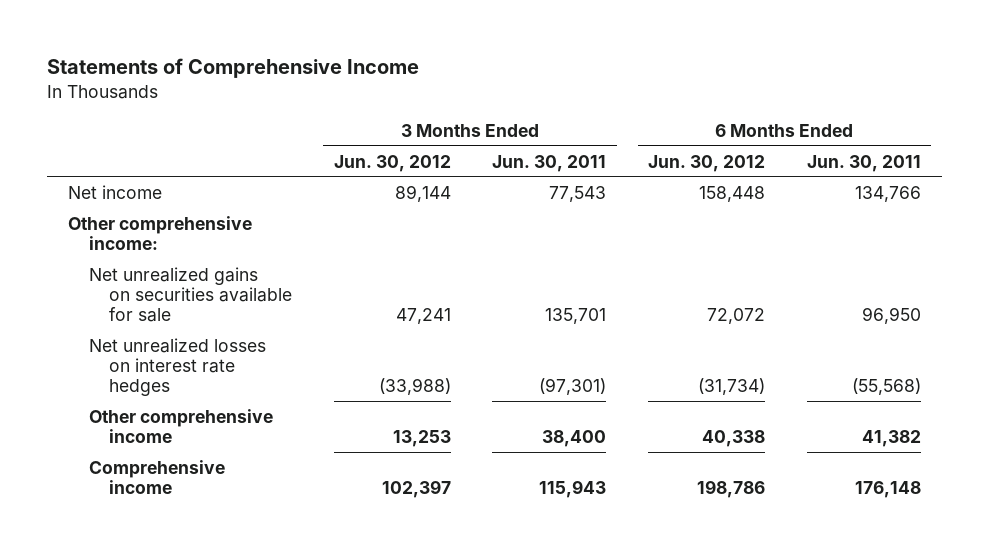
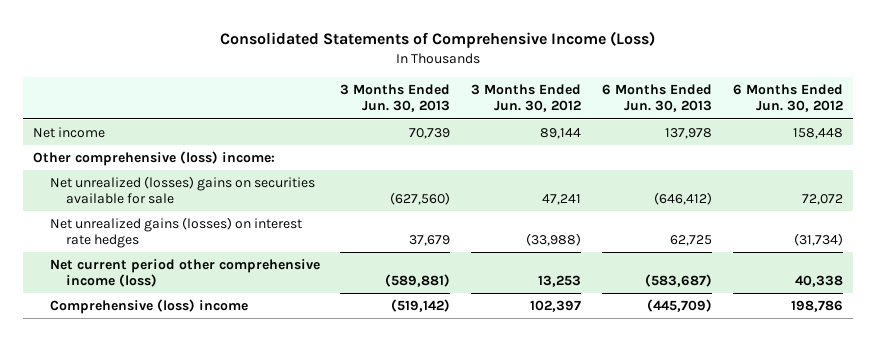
[47,58,420,79] Statements of Comprehensive Income -> [219,31,655,49] Consolidated Statements of Comprehensive Income (Loss)
[492,154,607,172] Jun. 30, 2011 -> none
[806,154,921,172] Jun. 30, 2011 -> none
none -> [340,84,451,113] 3 Months Ended Jun. 30, 2013
none -> [601,84,712,113] 6 Months Ended Jun. 30, 2013
[67,215,252,251] Other comprehensive income: -> [33,151,276,167] Other comprehensive (loss) income:
[88,266,293,323] Net unrealized gains on securities available for sale -> [49,176,315,205] Net unrealized (losses) gains on securities available for sale
[88,337,266,397] Net unrealized losses on interest rate hedges -> [49,217,302,249] Net unrealized gains (losses) on interest rate hedges
[88,408,273,444] Other comprehensive income -> [49,259,320,288] Net current period other comprehensive income (loss)
[88,459,225,495] Comprehensive income -> [49,299,248,315] Comprehensive (loss) income

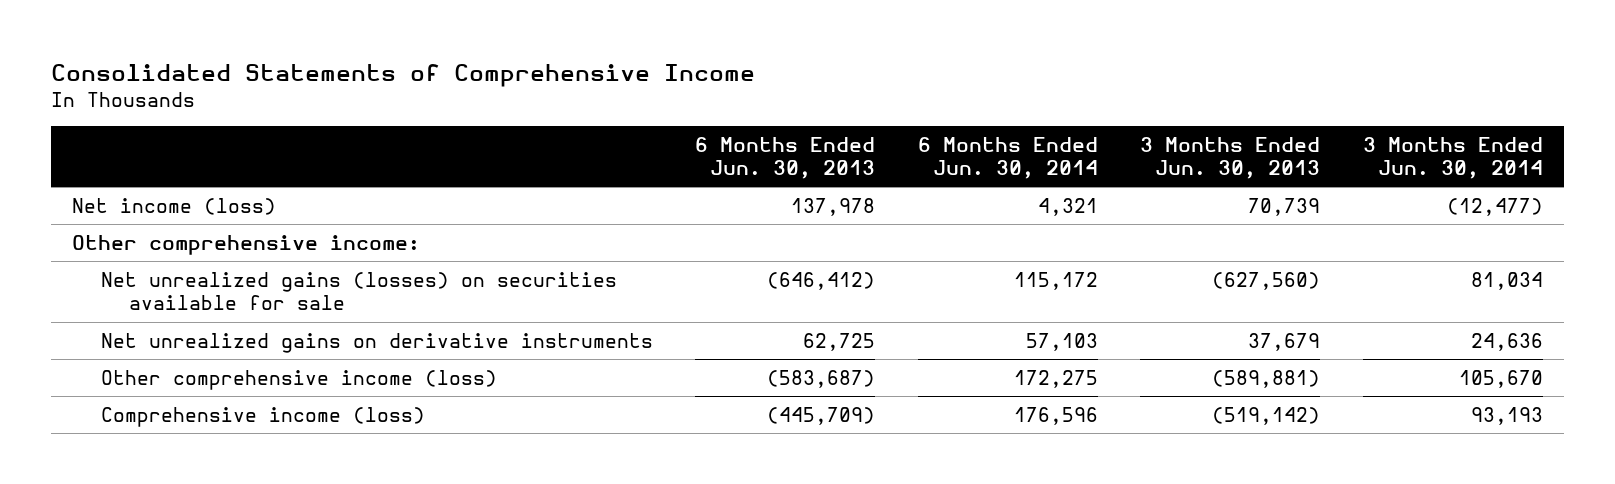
[219,31,655,49] Consolidated Statements of Comprehensive Income (Loss) -> [50,63,755,87] Consolidated Statements of Comprehensive Income
[471,84,582,113] 3 Months Ended Jun. 30, 2012 -> none
[732,84,843,113] 6 Months Ended Jun. 30, 2012 -> none
none -> [917,136,1098,180] 6 Months Ended Jun. 30, 2014
none -> [1362,136,1543,180] 3 Months Ended Jun. 30, 2014
[33,127,106,139] Net income -> [72,197,277,215] Net income (loss)
[33,151,276,167] Other comprehensive (loss) income: -> [72,234,421,255] Other comprehensive income:
[49,176,315,205] Net unrealized (losses) gains on securities available for sale -> [100,271,617,311] Net unrealized gains (losses) on securities available for sale
[49,217,302,249] Net unrealized gains (losses) on interest rate hedges -> [100,332,653,353] Net unrealized gains on derivative instruments
[49,259,320,288] Net current period other comprehensive income (loss) -> [100,369,497,390] Other comprehensive income (loss)
[49,299,248,315] Comprehensive (loss) income -> [100,406,425,427] Comprehensive income (loss)

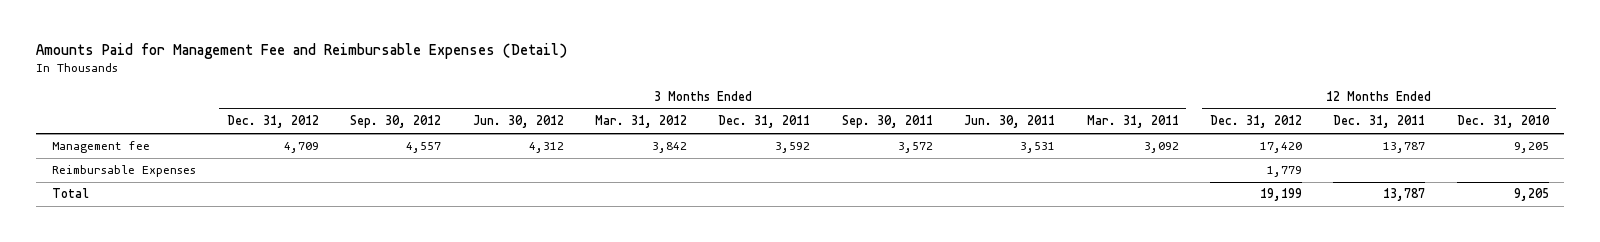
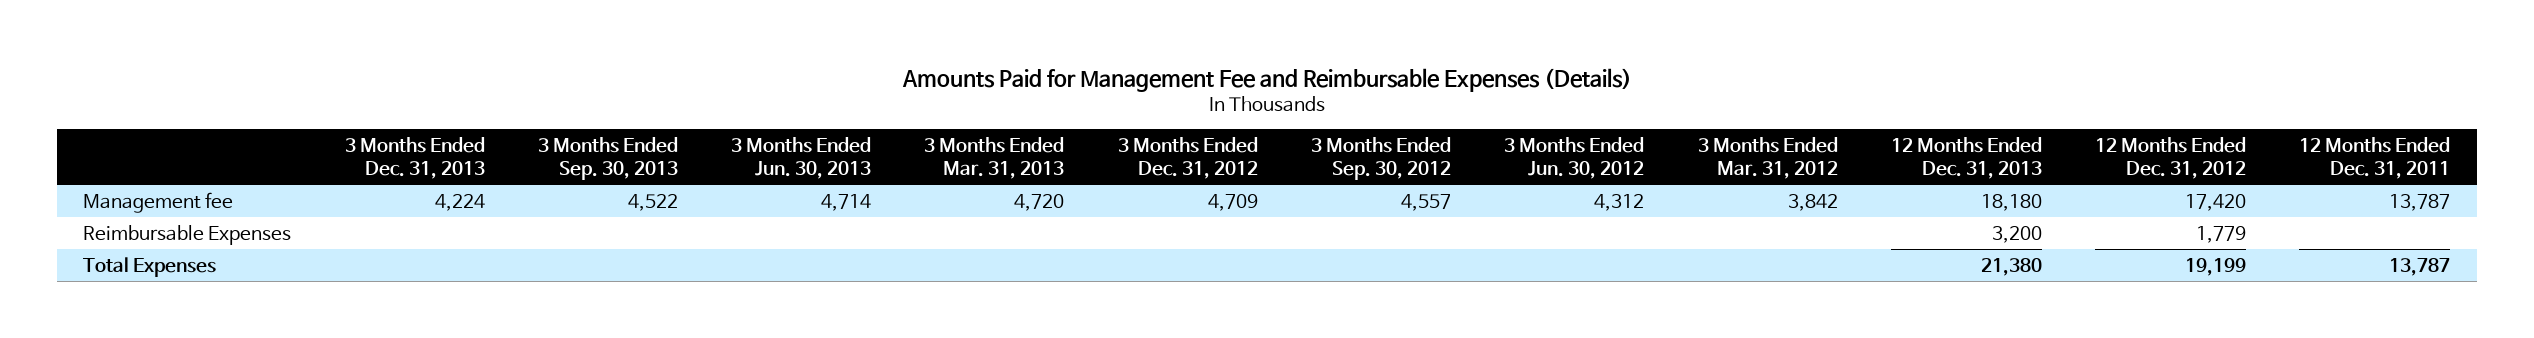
[36,43,568,60] Amounts Paid for Management Fee and Reimbursable Expenses (Detail) -> [901,67,1632,92] Amounts Paid for Management Fee and Reimbursable Expenses (Details)
[718,115,811,129] Dec. 31, 2011 -> none
[841,115,933,129] Sep. 30, 2011 -> none
[964,115,1056,129] Jun. 30, 2011 -> none
[1086,115,1179,129] Mar. 31, 2011 -> none
[1456,115,1550,129] Dec. 31, 2010 -> none
none -> [344,137,485,179] 3 Months Ended Dec. 31, 2013
none -> [537,137,678,180] 3 Months Ended Sep. 30, 2013
none -> [731,137,872,179] 3 Months Ended Jun. 30, 2013
none -> [924,137,1065,179] 3 Months Ended Mar. 31, 2013
none -> [1890,137,2042,179] 12 Months Ended Dec. 31, 2013
[51,188,89,199] Total -> [83,256,217,277] Total Expenses

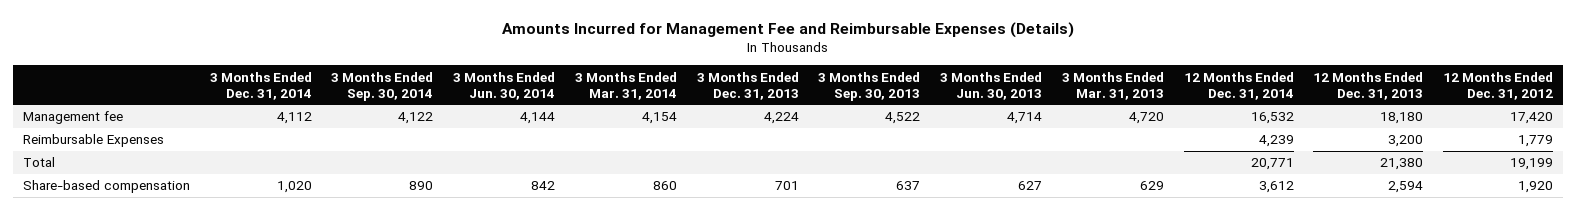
[901,67,1632,92] Amounts Paid for Management Fee and Reimbursable Expenses (Details) -> [502,21,1075,38] Amounts Incurred for Management Fee and Reimbursable Expenses (Details)
[1117,137,1258,179] 3 Months Ended Dec. 31, 2012 -> none
[1311,137,1452,180] 3 Months Ended Sep. 30, 2012 -> none
[1504,137,1645,179] 3 Months Ended Jun. 30, 2012 -> none
[1697,137,1838,179] 3 Months Ended Mar. 31, 2012 -> none
[2299,137,2451,179] 12 Months Ended Dec. 31, 2011 -> none
none -> [209,71,312,100] 3 Months Ended Dec. 31, 2014
none -> [331,71,434,101] 3 Months Ended Sep. 30, 2014
none -> [453,71,556,100] 3 Months Ended Jun. 30, 2014
none -> [574,71,677,100] 3 Months Ended Mar. 31, 2014
none -> [1183,71,1294,100] 12 Months Ended Dec. 31, 2014
[83,256,217,277] Total Expenses -> [22,157,55,168] Total
none -> [22,180,190,194] Share-based compensation

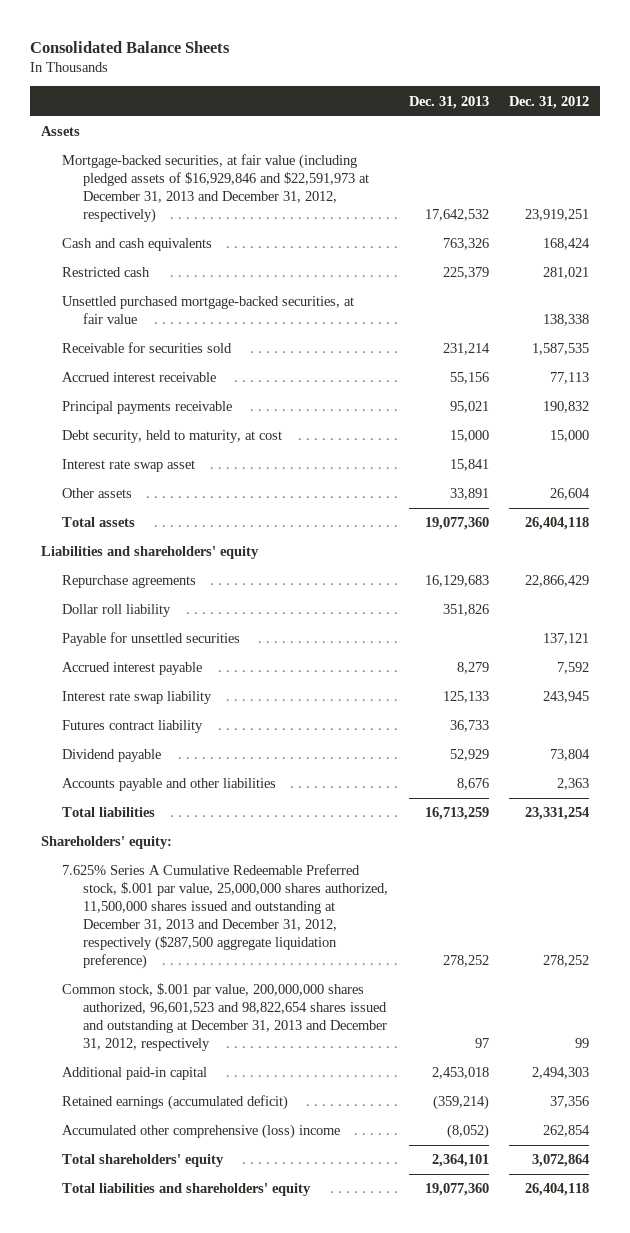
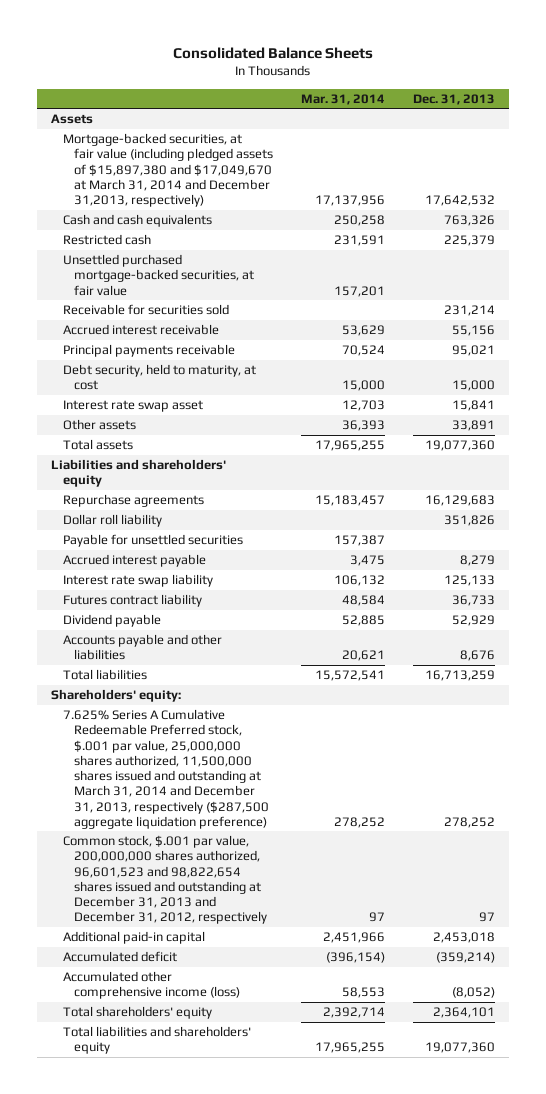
[509,95,590,109] Dec. 31, 2012 -> none
none -> [301,93,386,105] Mar. 31, 2014
[61,154,370,223] Mortgage-backed securities, at fair value (including pledged assets of $16,929,846 and $22,591,973 at December 31, 2013 and December 31, 2012, respectively) -> [62,133,274,208] Mortgage-backed securities, at fair value (including pledged assets of $15,897,380 and $17,049,670 at March 31, 2014 and December 31,2013, respectively)
[61,864,389,969] 7.625% Series A Cumulative Redeemable Preferred stock, $.001 par value, 25,000,000 shares authorized, 11,500,000 shares issued and outstanding at December 31, 2013 and December 31, 2012, respectively ($287,500 aggregate liquidation preference) -> [62,709,270,829] 7.625% Series A Cumulative Redeemable Preferred stock, $.001 par value, 25,000,000 shares authorized, 11,500,000 shares issued and outstanding at March 31, 2014 and December 31, 2013, respectively ($287,500 aggregate liquidation preference)
[61,1095,288,1111] Retained earnings (accumulated deficit) -> [62,951,177,963] Accumulated deficit
[61,1124,340,1140] Accumulated other comprehensive (loss) income -> [62,971,241,1000] Accumulated other comprehensive income (loss)

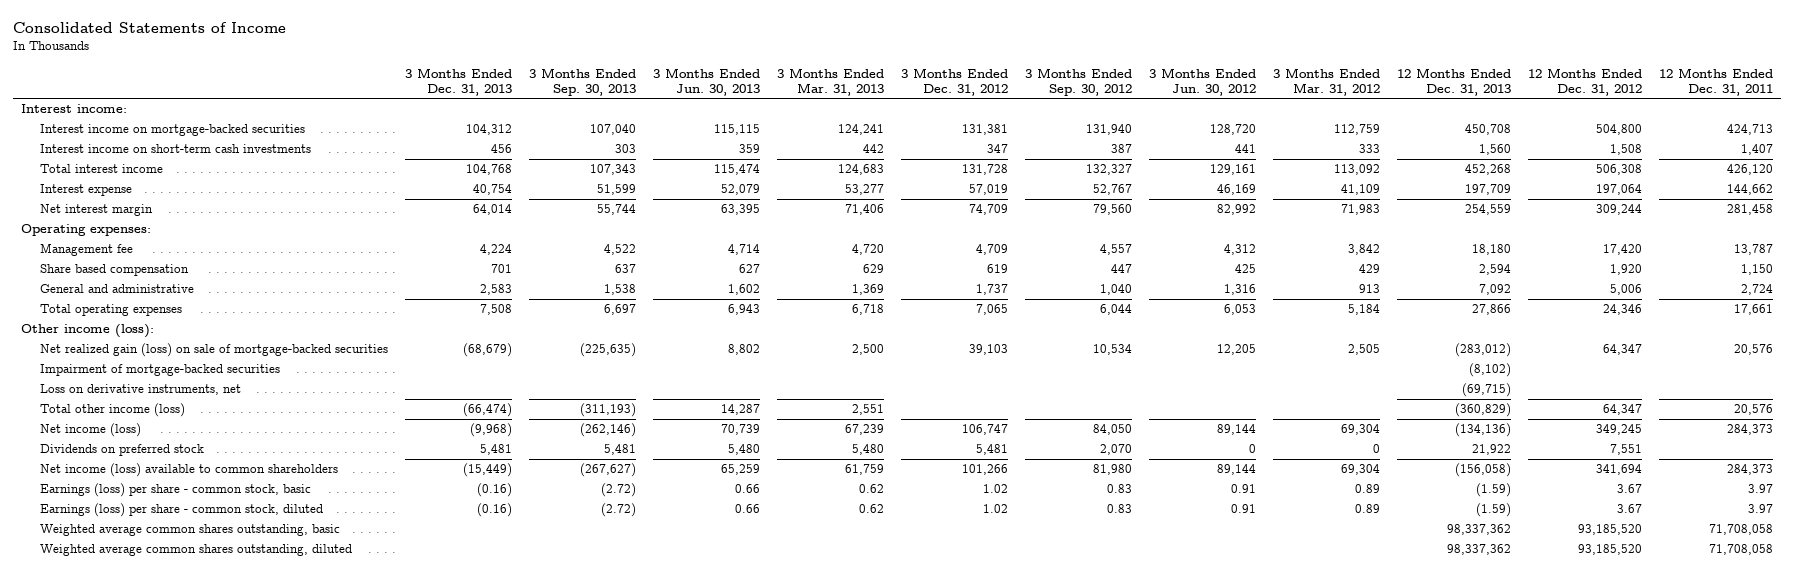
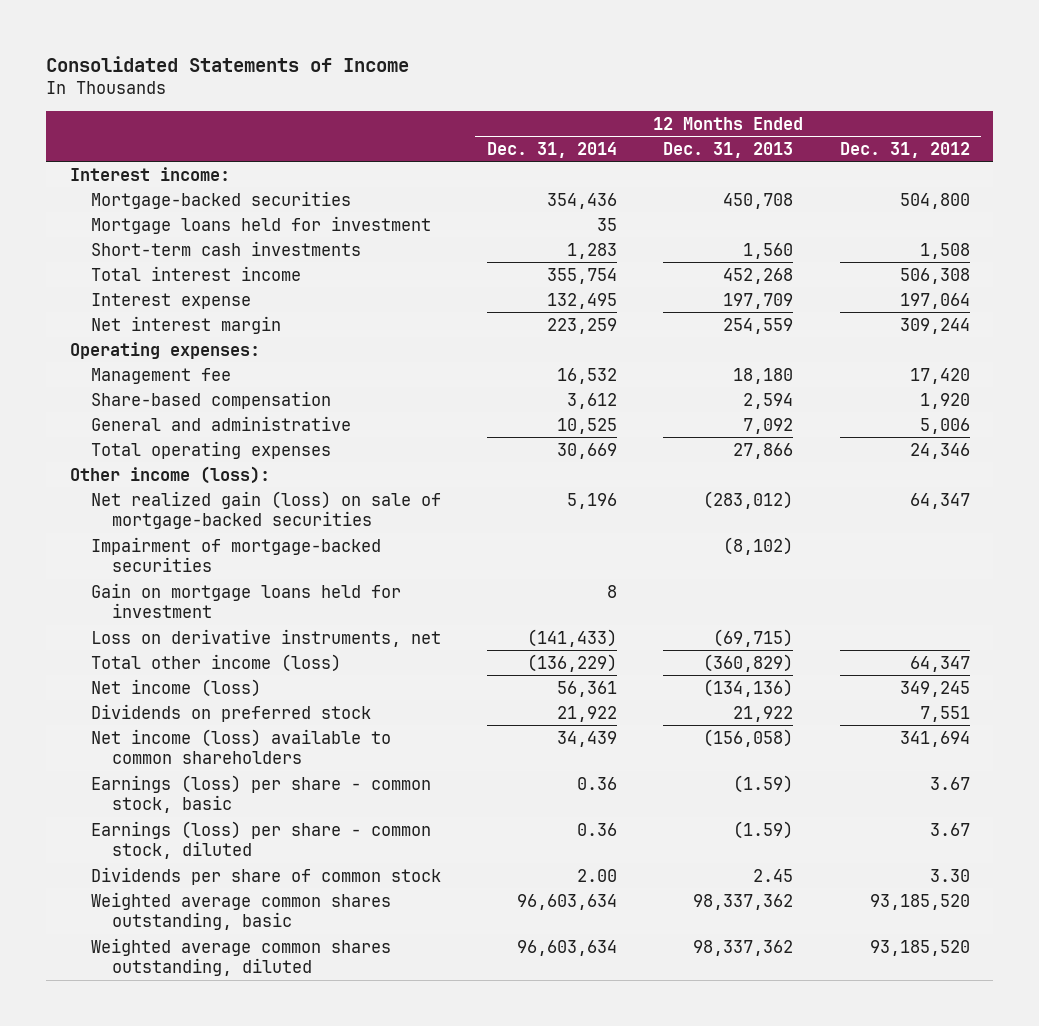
[404,67,512,96] 3 Months Ended Dec. 31, 2013 -> none
[528,67,636,96] 3 Months Ended Sep. 30, 2013 -> none
[652,67,760,96] 3 Months Ended Jun. 30, 2013 -> none
[776,67,884,96] 3 Months Ended Mar. 31, 2013 -> none
[900,67,1008,96] 3 Months Ended Dec. 31, 2012 -> none
[1024,67,1132,96] 3 Months Ended Sep. 30, 2012 -> none
[1148,67,1256,96] 3 Months Ended Jun. 30, 2012 -> none
[1272,67,1380,96] 3 Months Ended Mar. 31, 2012 -> none
[1658,67,1773,96] 12 Months Ended Dec. 31, 2011 -> none
none -> [486,141,617,158] Dec. 31, 2014
[39,124,305,137] Interest income on mortgage-backed securities -> [90,190,351,209] Mortgage-backed securities
none -> [90,215,431,234] Mortgage loans held for investment
[39,144,311,154] Interest income on short-term cash investments -> [90,240,361,256] Short-term cash investments
[39,264,189,277] Share based compensation -> [90,390,331,409] Share-based compensation
none -> [90,582,401,619] Gain on mortgage loans held for investment
none -> [90,866,441,885] Dividends per share of common stock

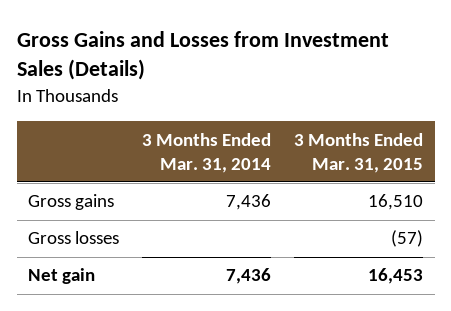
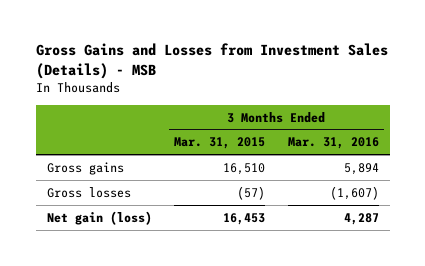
[16,30,389,81] Gross Gains and Losses from Investment Sales (Details) -> [35,43,388,80] Gross Gains and Losses from Investment Sales (Details) - MSB
[142,132,272,173] 3 Months Ended Mar. 31, 2014 -> none
none -> [287,137,379,150] Mar. 31, 2016
[28,268,96,285] Net gain -> [46,210,152,225] Net gain (loss)

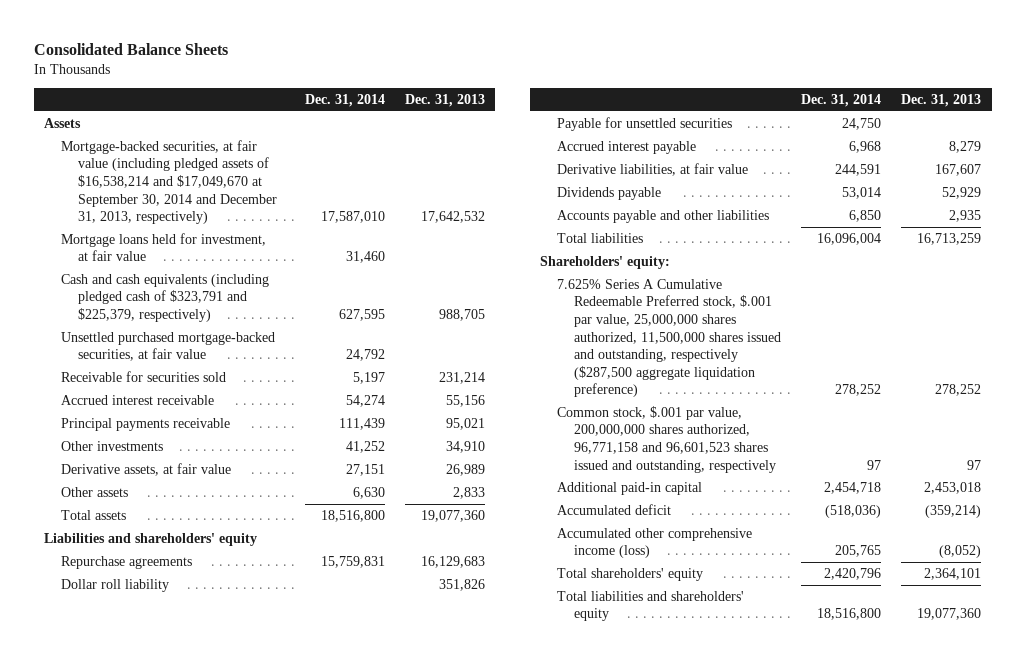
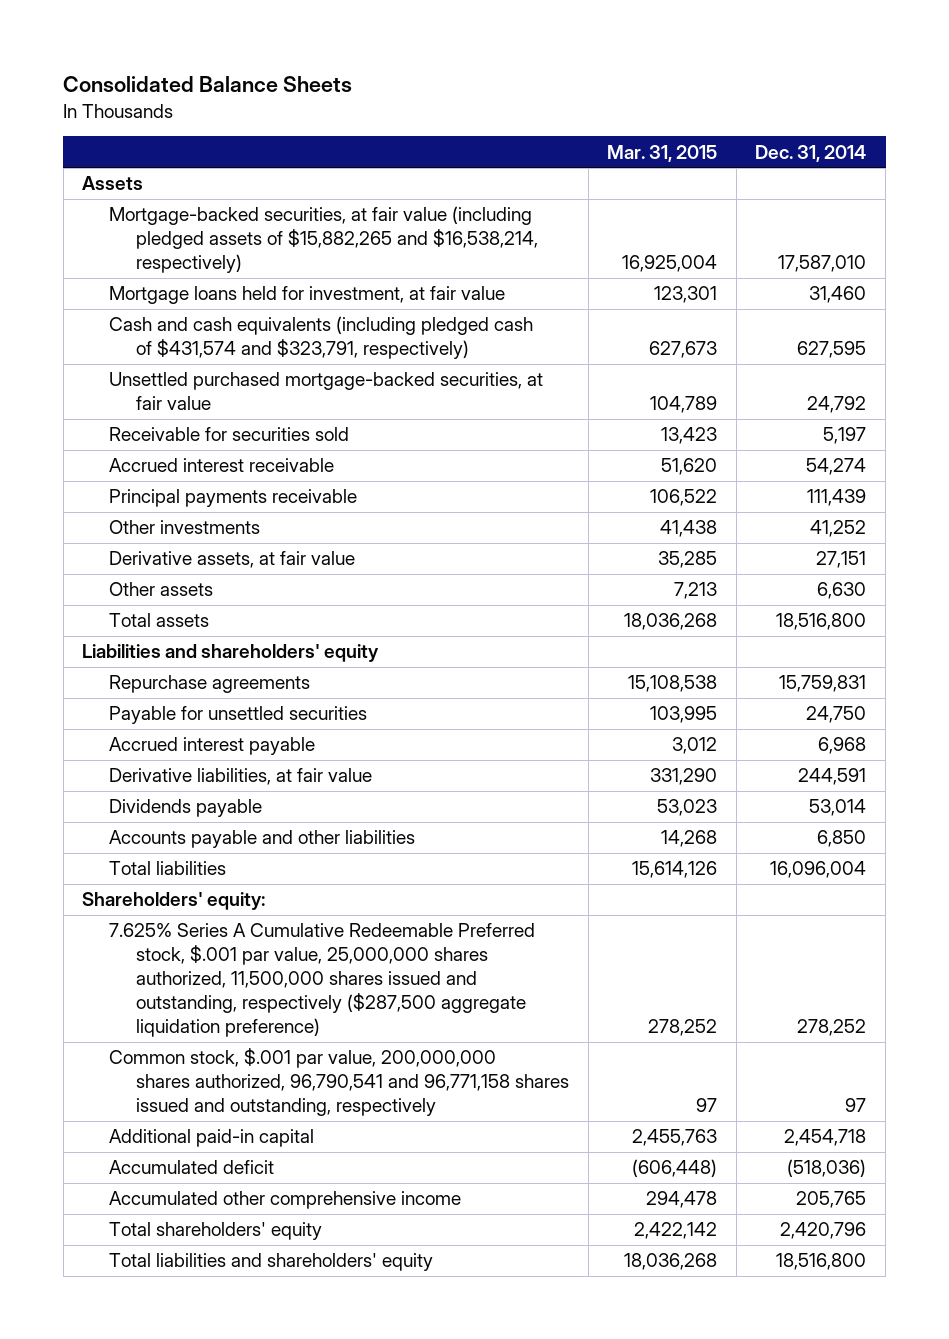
[405,93,486,107] Dec. 31, 2013 -> none
none -> [607,144,718,162] Mar. 31, 2015
[60,139,277,225] Mortgage-backed securities, at fair value (including pledged assets of $16,538,214 and $17,049,670 at September 30, 2014 and December 31, 2013, respectively) -> [109,206,538,274] Mortgage-backed securities, at fair value (including pledged assets of $15,882,265 and $16,538,214, respectively)
[60,273,269,323] Cash and cash equivalents (including pledged cash of $323,791 and $225,379, respectively) -> [109,316,534,360] Cash and cash equivalents (including pledged cash of $431,574 and $323,791, respectively)
[60,578,169,592] Dollar roll liability -> none
[557,405,776,473] Common stock, $.001 par value, 200,000,000 shares authorized, 96,771,158 and 96,601,523 shares issued and outstanding, respectively -> [109,1048,569,1117] Common stock, $.001 par value, 200,000,000 shares authorized, 96,790,541 and 96,771,158 shares issued and outstanding, respectively
[557,527,753,559] Accumulated other comprehensive income (loss) -> [109,1191,462,1210] Accumulated other comprehensive income

